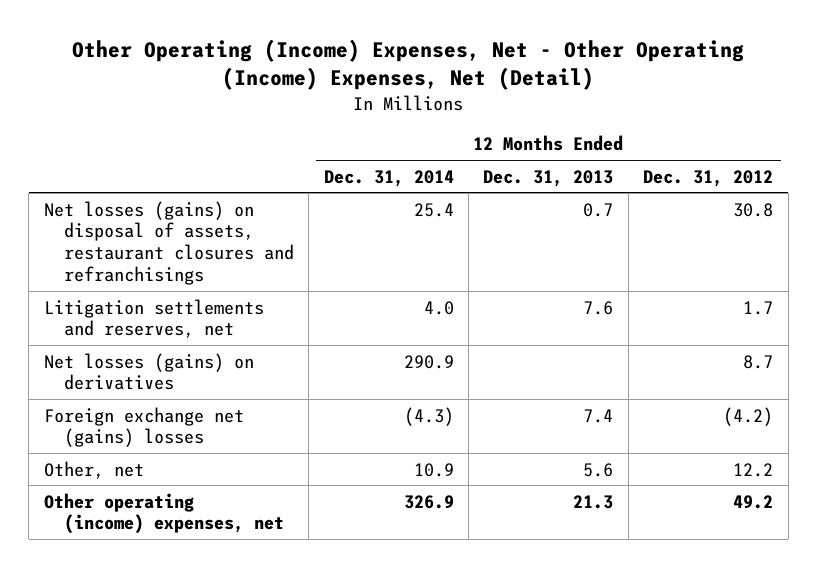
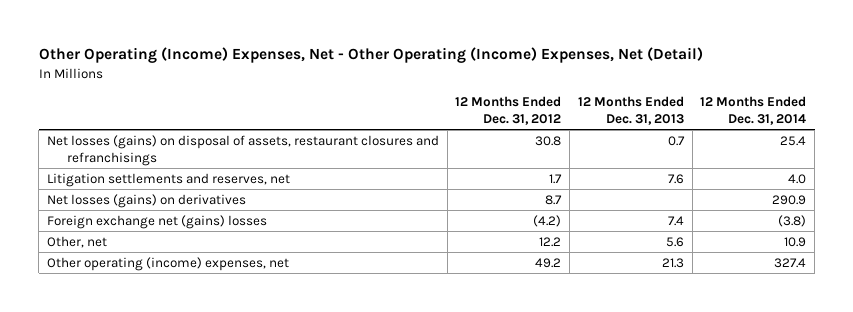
[403,406,454,426] (4.3) -> [778,214,807,227] (3.8)
[403,494,454,509] 326.9 -> [774,257,807,268] 327.4

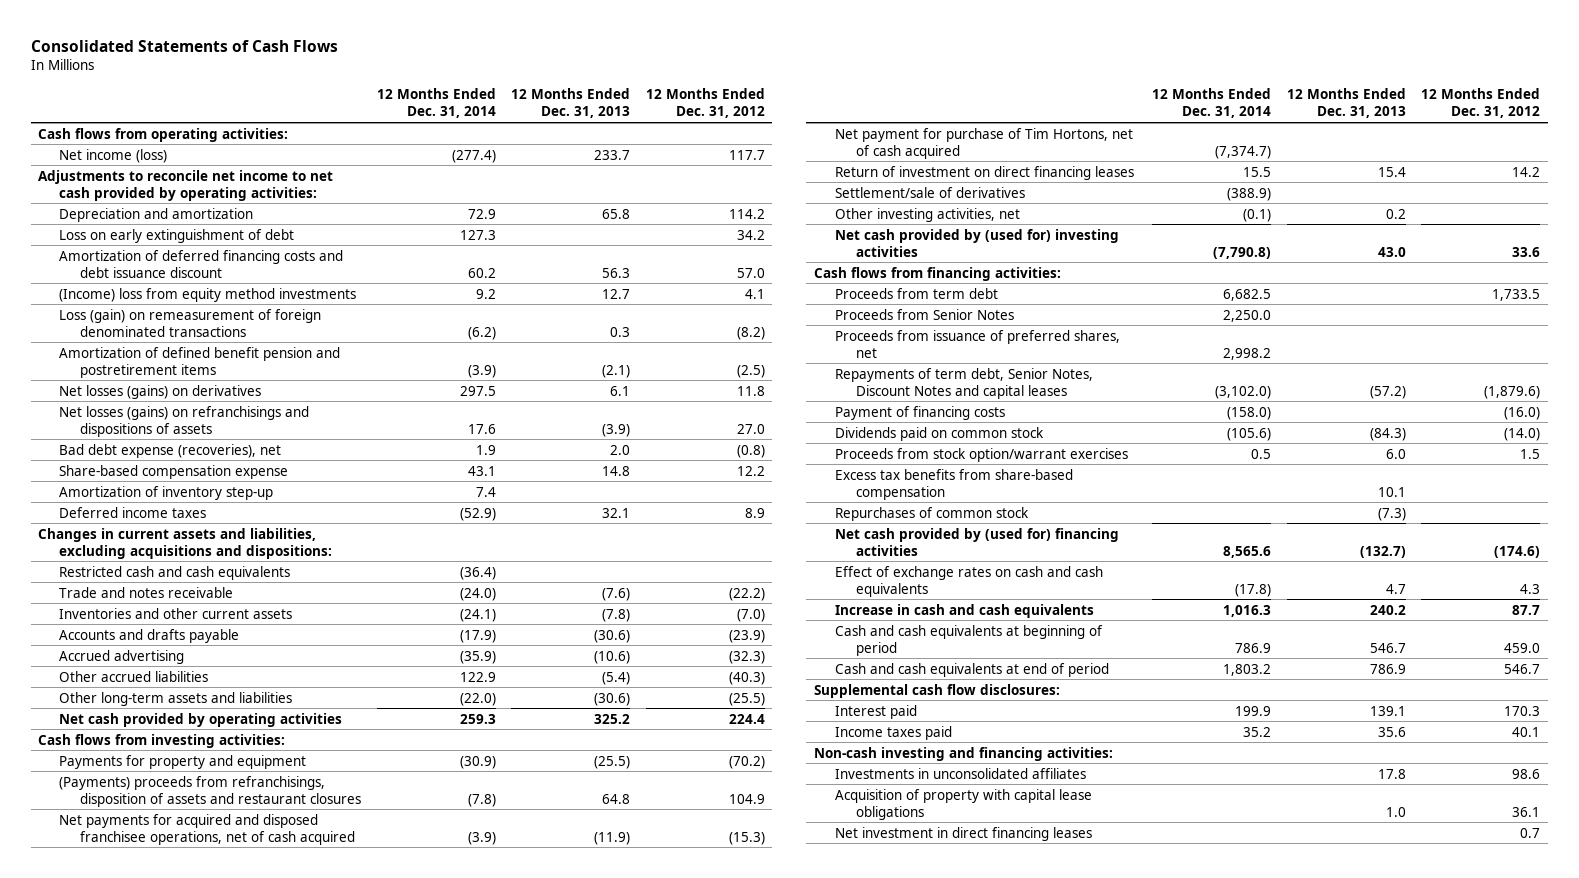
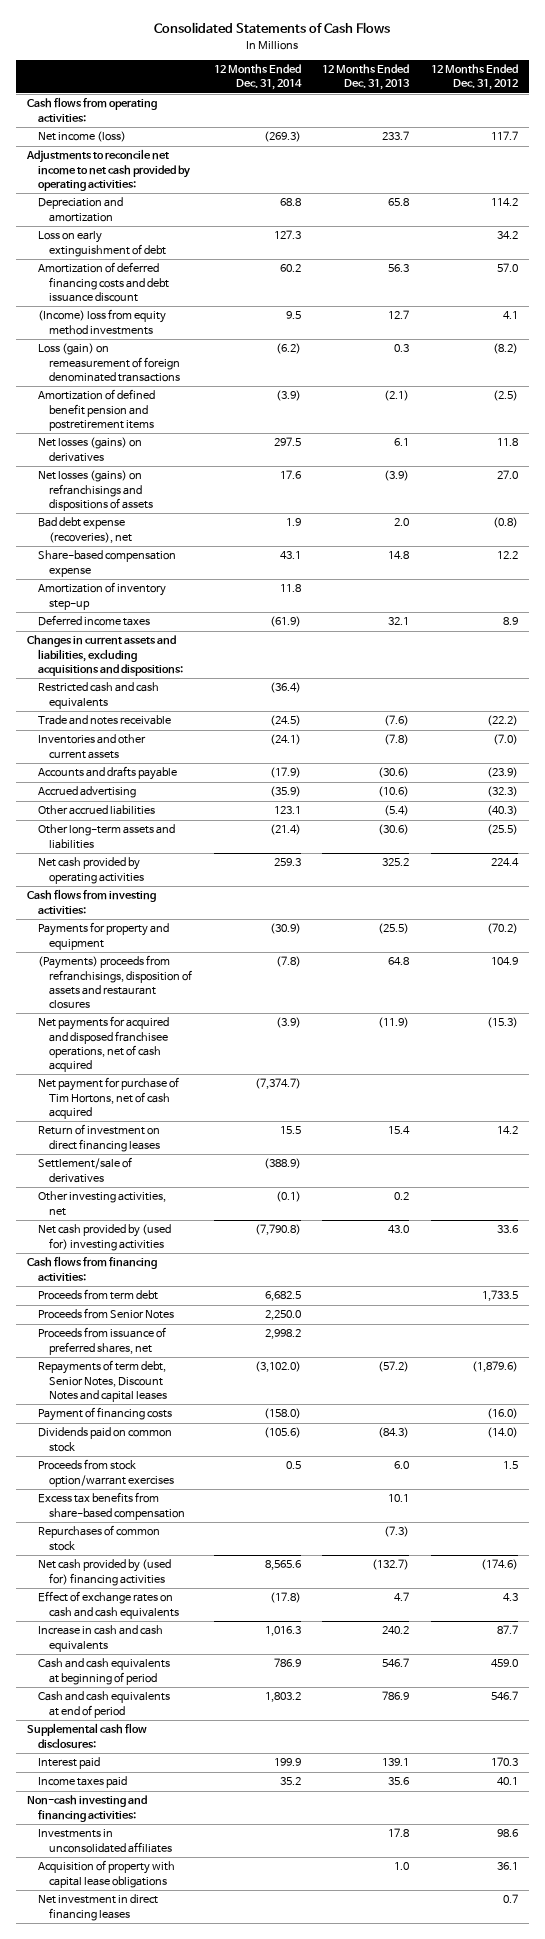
[451,149,496,163] (277.4) -> [263,131,301,143] (269.3)
[467,208,496,219] 72.9 -> [279,198,301,207] 68.8
[475,288,496,299] 9.2 -> [285,311,301,320] 9.5
[475,486,496,497] 7.4 -> [279,584,301,593] 11.8
[459,507,496,521] (52.9) -> [269,616,301,628] (61.9)
[459,587,496,601] (24.0) -> [269,715,301,727] (24.5)
[459,671,496,682] 122.9 -> [273,806,301,815] 123.1
[459,692,496,706] (22.0) -> [269,824,301,836] (21.4)

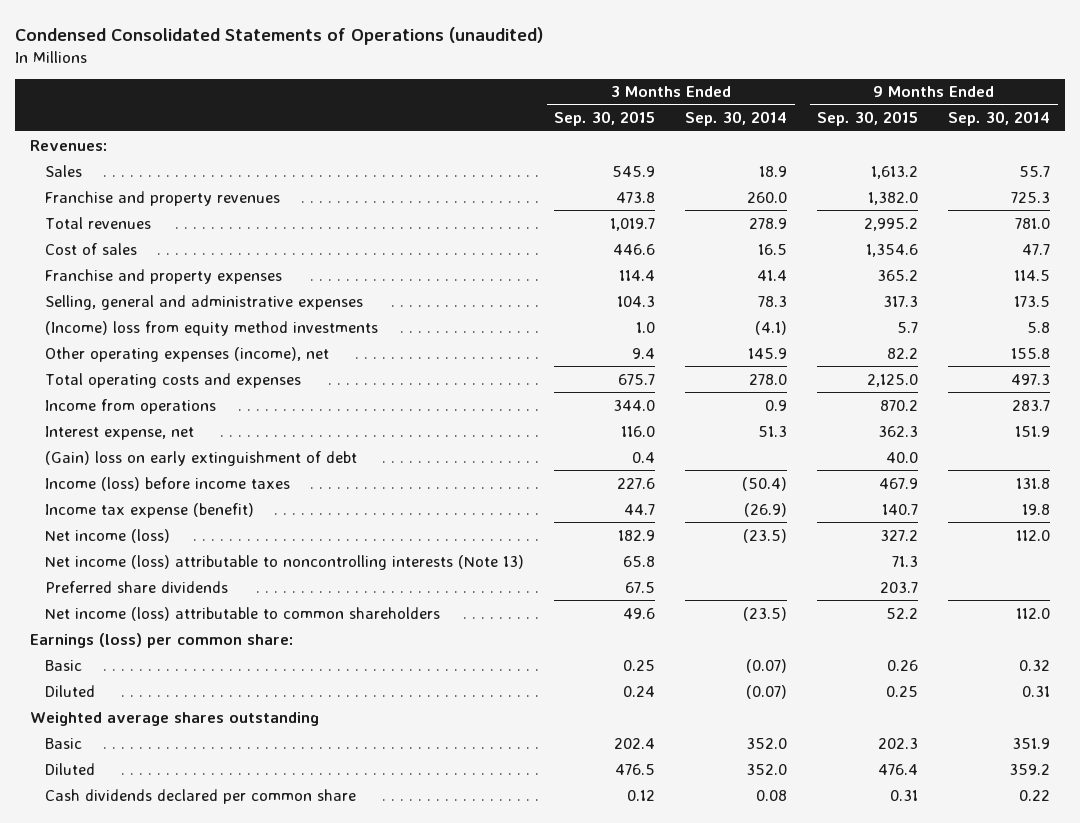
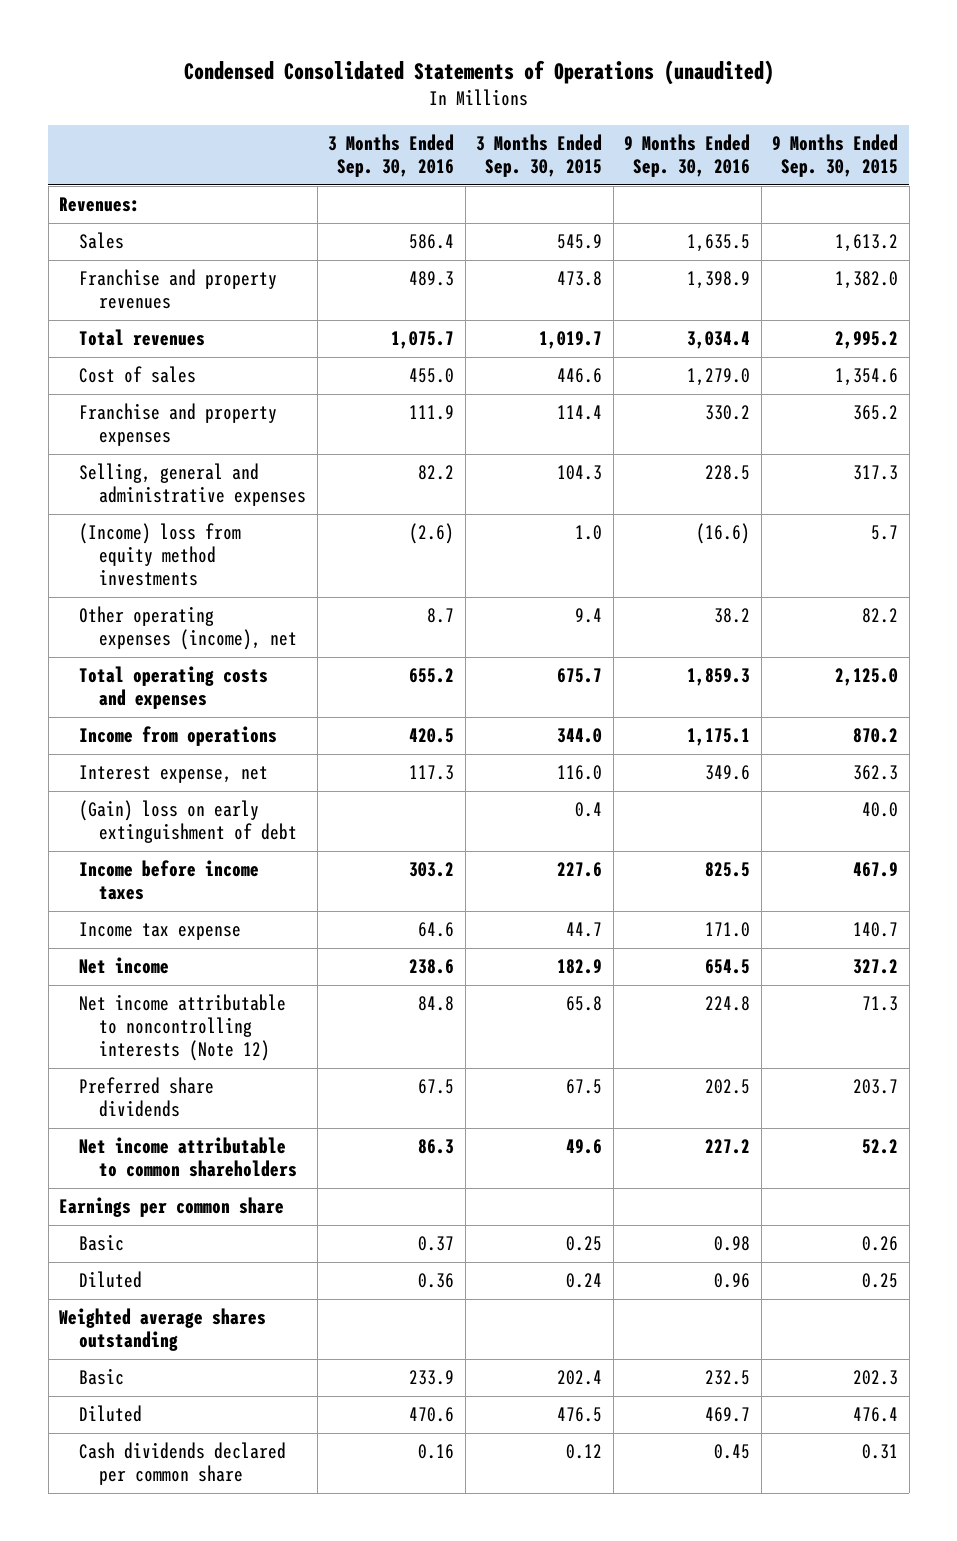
[685,111,788,127] Sep. 30, 2014 -> none
[948,111,1051,127] Sep. 30, 2014 -> none
none -> [328,133,455,177] 3 Months Ended Sep. 30, 2016
none -> [624,133,751,177] 9 Months Ended Sep. 30, 2016
[45,476,291,491] Income (loss) before income taxes -> [79,860,260,901] Income before income taxes
[45,502,255,518] Income tax expense (benefit) -> [79,922,242,941] Income tax expense
[45,528,171,543] Net income (loss) -> [79,957,170,975] Net income
[45,554,525,570] Net income (loss) attributable to noncontrolling interests (Note 13) -> [79,994,287,1062] Net income attributable to noncontrolling interests (Note 12)
[45,606,441,621] Net income (loss) attributable to common shareholders -> [79,1137,298,1178] Net income attributable to common shareholders
[30,632,294,648] Earnings (loss) per common share: -> [59,1197,285,1218] Earnings per common share

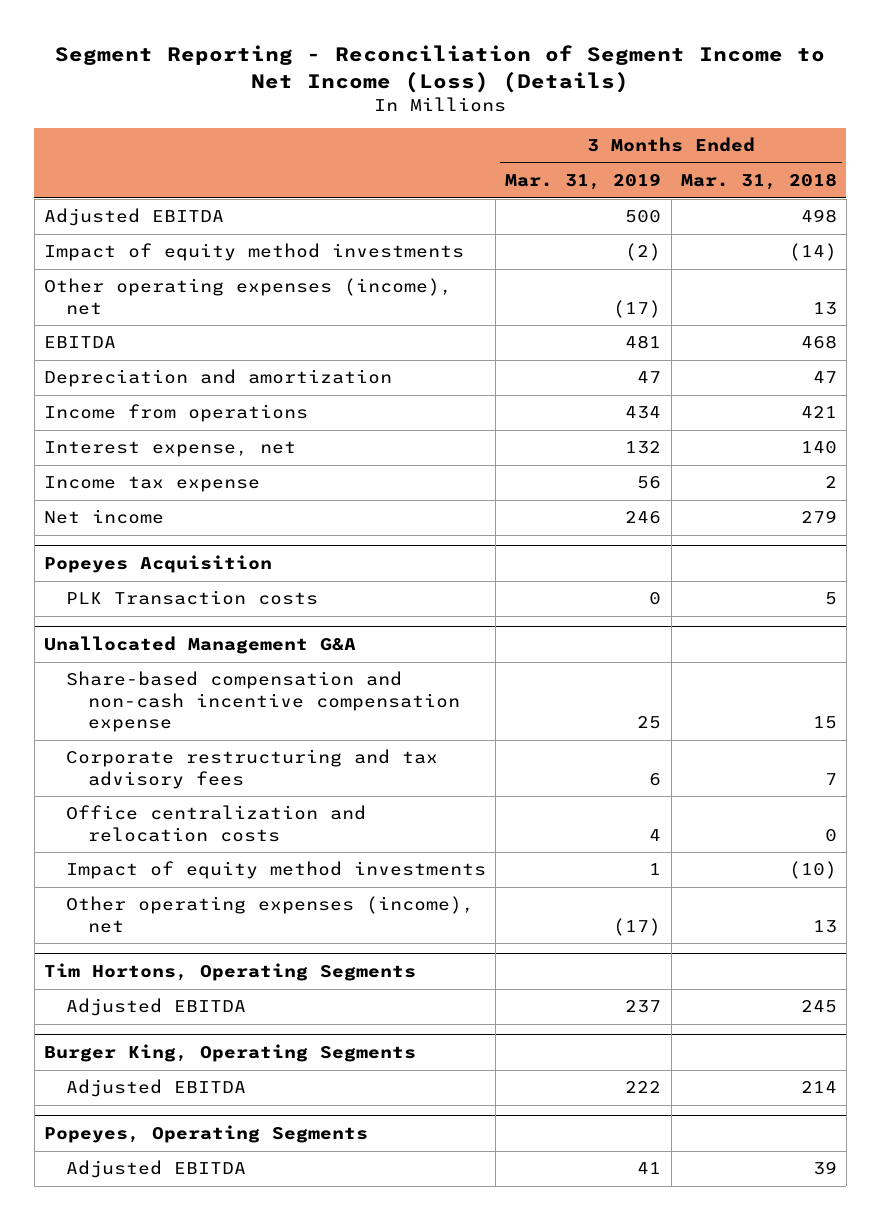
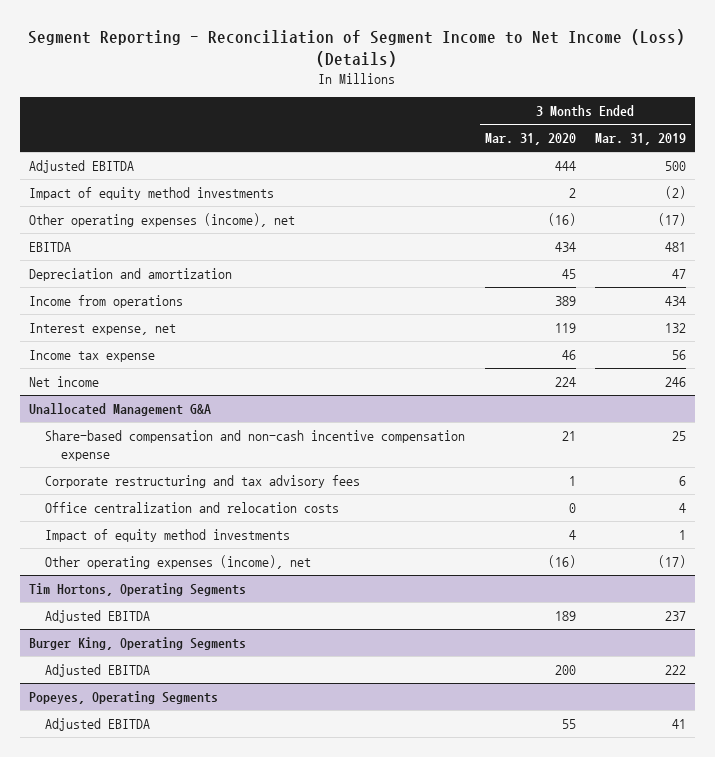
[680,173,837,191] Mar. 31, 2018 -> none
none -> [484,133,576,146] Mar. 31, 2020
[44,555,273,574] Popeyes Acquisition -> none
[65,590,318,606] PLK Transaction costs -> none

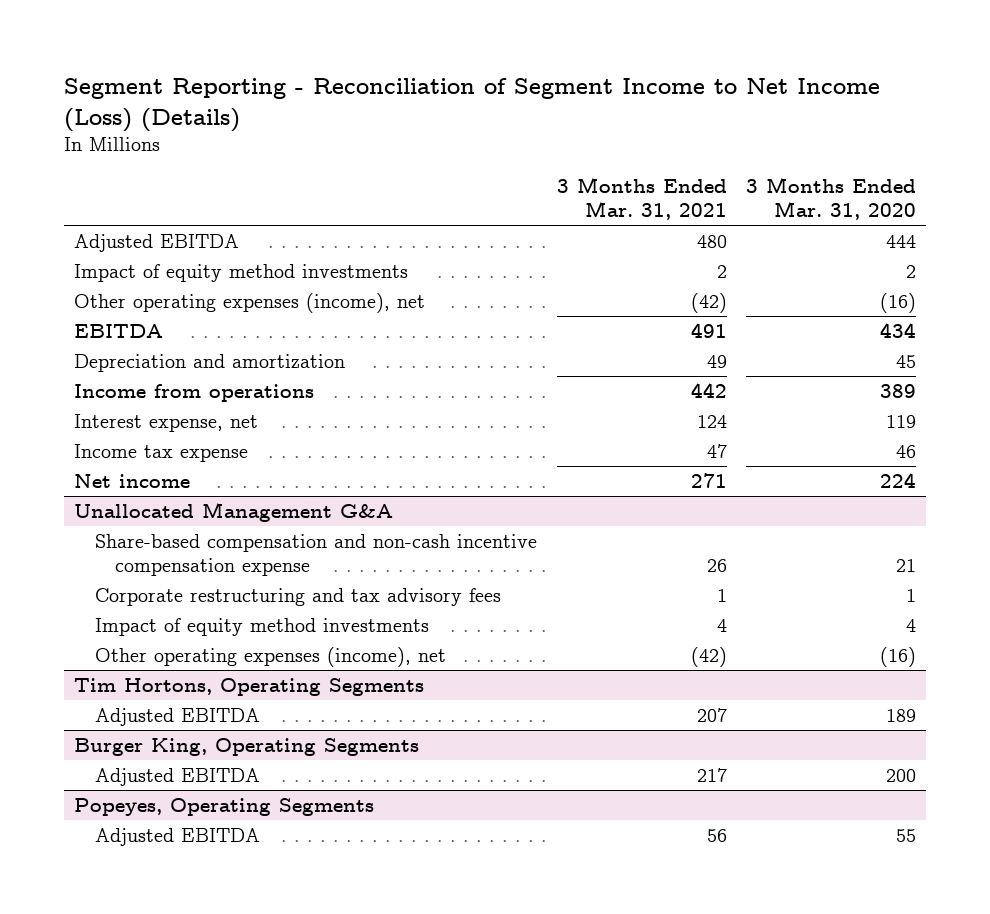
[594,133,686,146] Mar. 31, 2019 -> none
none -> [556,176,727,220] 3 Months Ended Mar. 31, 2021
[45,502,340,514] Office centralization and relocation costs -> none

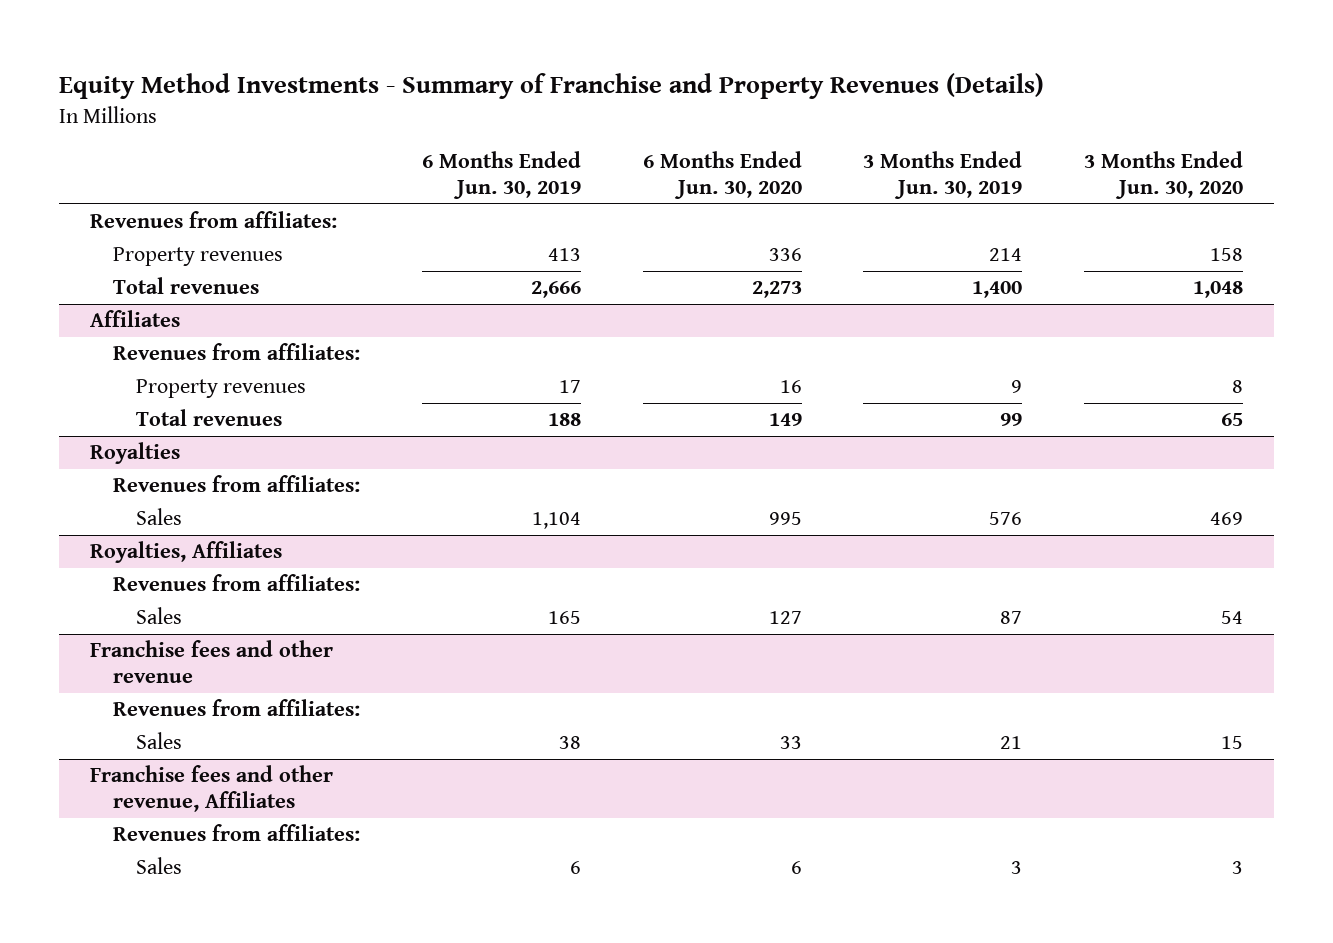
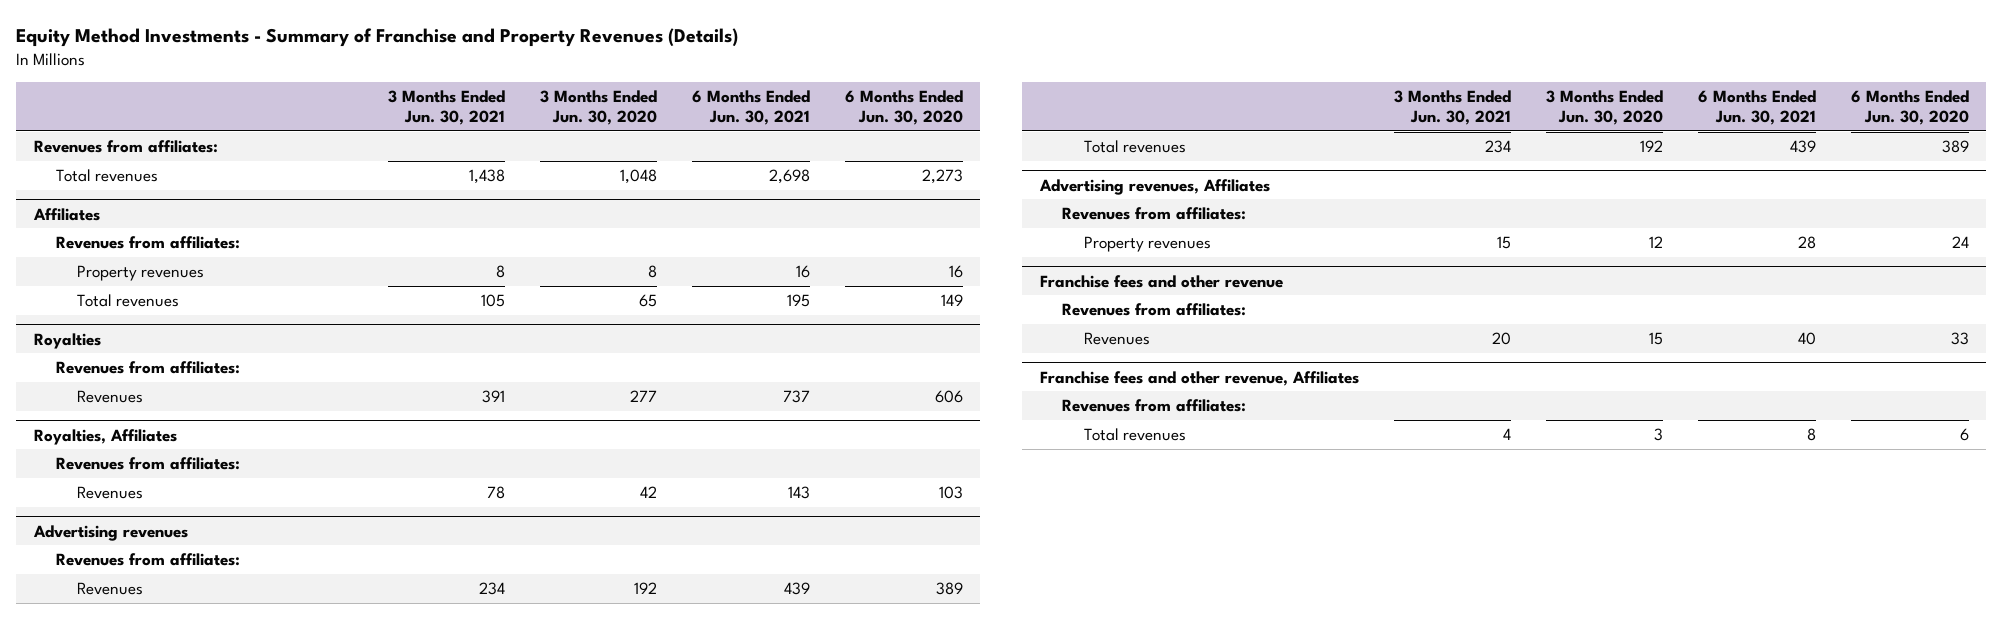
[421,151,581,199] 6 Months Ended Jun. 30, 2019 -> none
[863,151,1023,199] 3 Months Ended Jun. 30, 2019 -> none
none -> [387,90,505,125] 3 Months Ended Jun. 30, 2021
none -> [691,90,810,125] 6 Months Ended Jun. 30, 2021
[113,247,284,267] Property revenues -> none
[136,508,183,526] Sales -> none
none -> [77,389,144,403] Revenues
[136,607,183,625] Sales -> none
none -> [77,485,144,499] Revenues
none -> [32,524,188,541] Advertising revenues
none -> [55,552,240,566] Revenues from affiliates:
none -> [77,581,144,595] Revenues
none -> [1083,139,1186,153] Total revenues
none -> [1038,178,1270,195] Advertising revenues, Affiliates
none -> [1061,206,1246,220] Revenues from affiliates:
none -> [1083,235,1211,252] Property revenues
[136,732,183,750] Sales -> [1083,331,1150,345] Revenues
[136,857,183,875] Sales -> none
none -> [1083,427,1186,441] Total revenues

